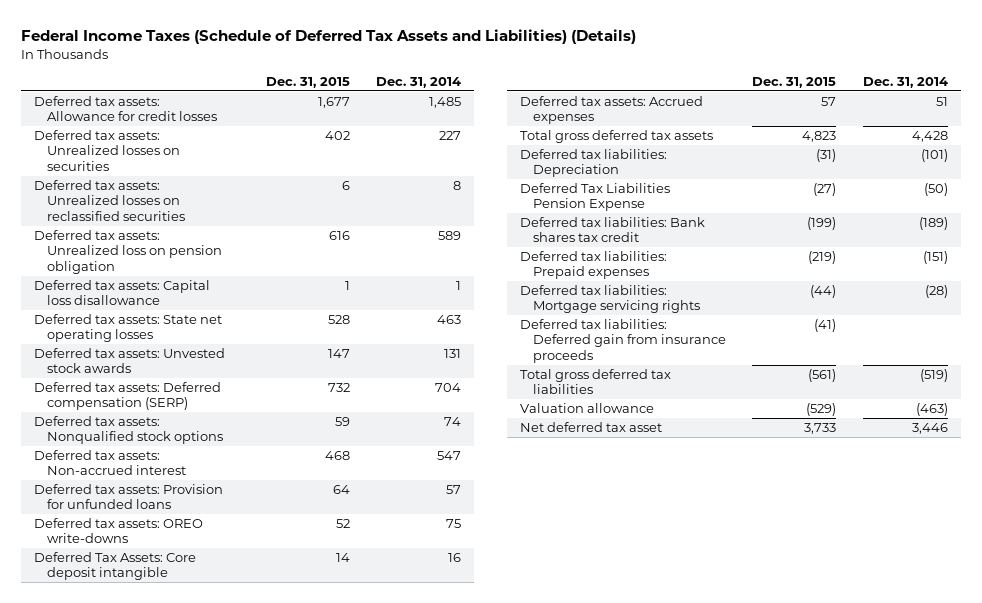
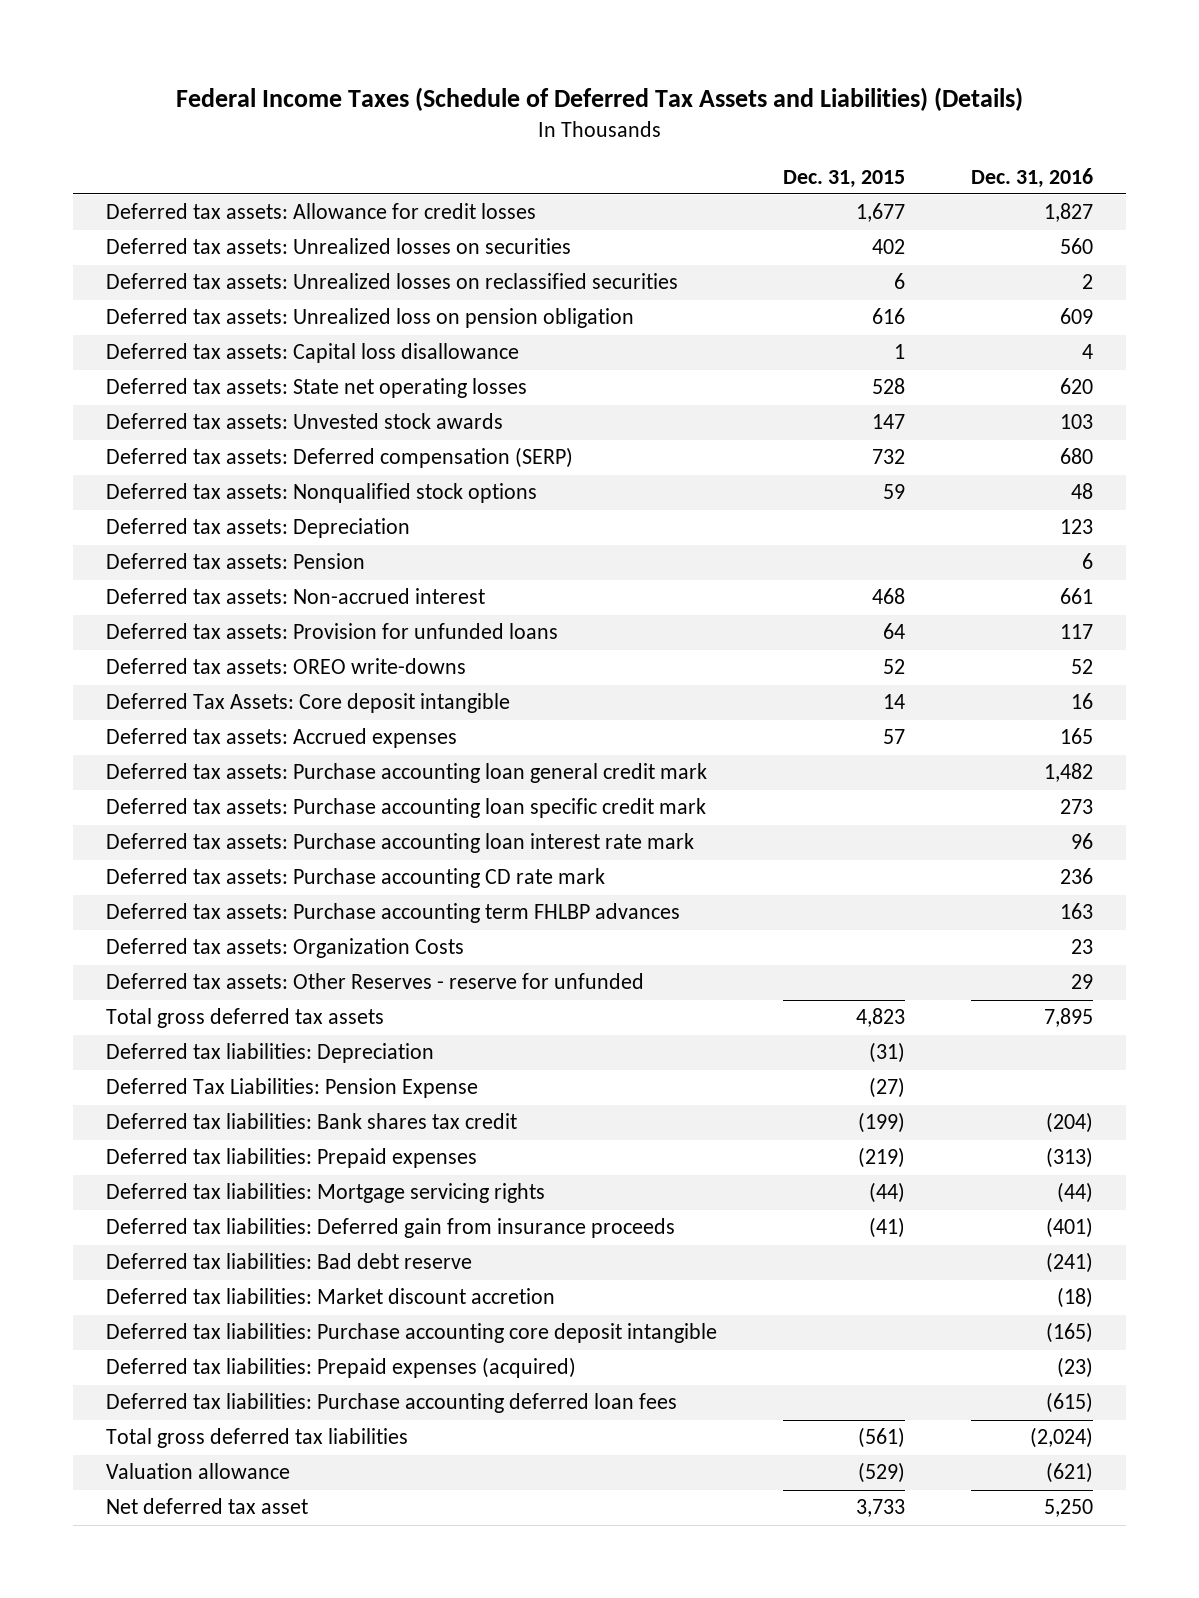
[376,76,462,88] Dec. 31, 2014 -> none
none -> [971,167,1094,188] Dec. 31, 2016
none -> [105,518,410,539] Deferred tax assets: Depreciation
none -> [105,553,365,570] Deferred tax assets: Pension
none -> [105,763,707,784] Deferred tax assets: Purchase accounting loan general credit mark
none -> [105,798,706,819] Deferred tax assets: Purchase accounting loan specific credit mark
none -> [105,833,694,854] Deferred tax assets: Purchase accounting loan interest rate mark
none -> [105,868,605,889] Deferred tax assets: Purchase accounting CD rate mark
none -> [105,903,680,924] Deferred tax assets: Purchase accounting term FHLBP advances
none -> [105,938,464,959] Deferred tax assets: Organization Costs
none -> [105,973,644,990] Deferred tax assets: Other Reserves - reserve for unfunded
[520,183,671,212] Deferred Tax Liabilities Pension Expense -> [105,1078,478,1099] Deferred Tax Liabilities: Pension Expense
none -> [105,1253,472,1270] Deferred tax liabilities: Bad debt reserve
none -> [105,1288,555,1305] Deferred tax liabilities: Market discount accretion
none -> [105,1323,717,1344] Deferred tax liabilities: Purchase accounting core deposit intangible
none -> [105,1357,576,1379] Deferred tax liabilities: Prepaid expenses (acquired)
none -> [105,1393,677,1414] Deferred tax liabilities: Purchase accounting deferred loan fees

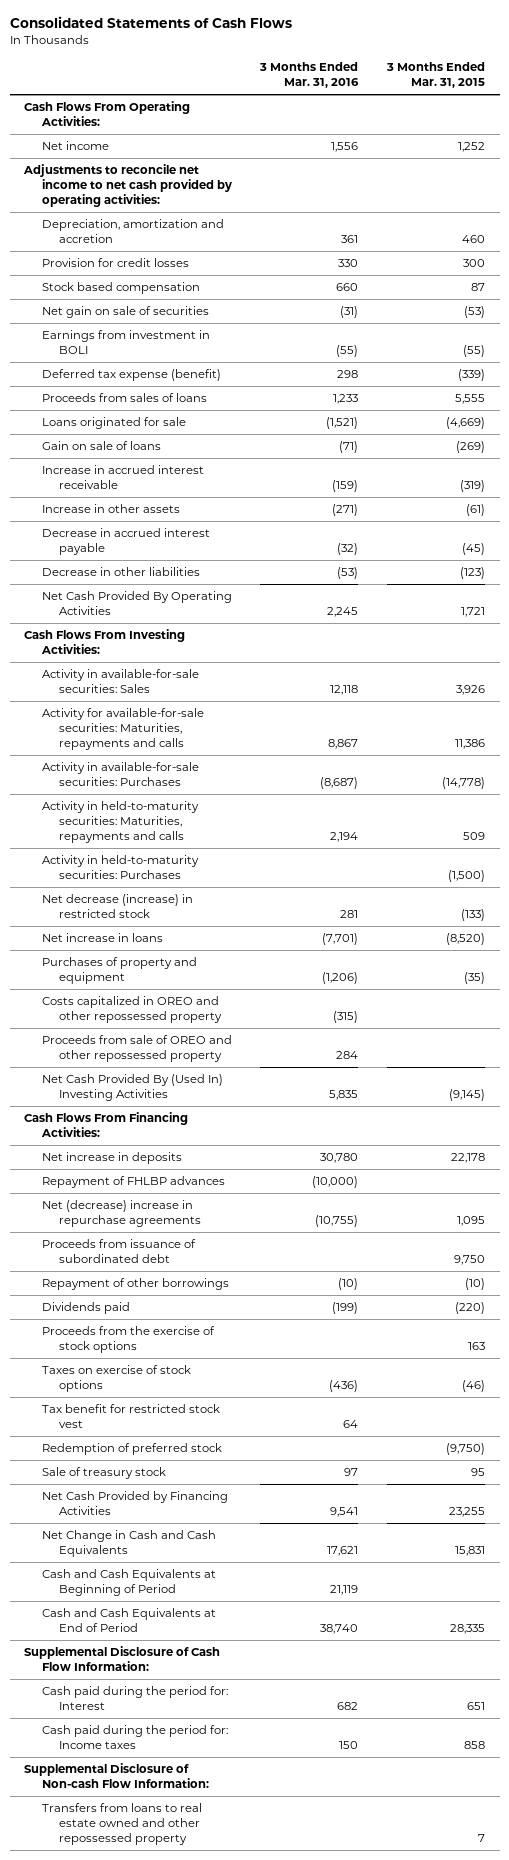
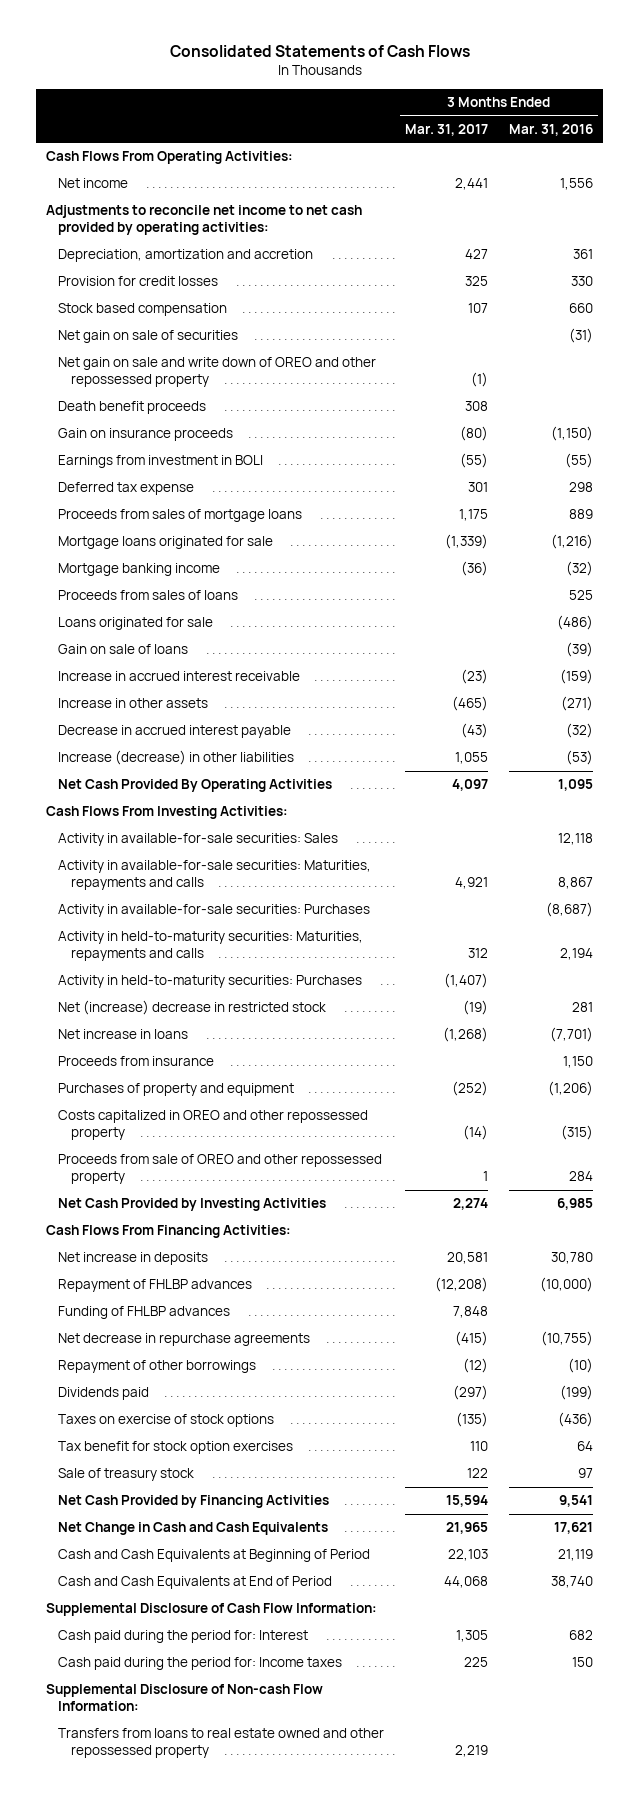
[386,62,486,89] 3 Months Ended Mar. 31, 2015 -> none
none -> [405,123,489,136] Mar. 31, 2017
none -> [58,357,377,388] Net gain on sale and write down of OREO and other repossessed property
none -> [58,401,207,415] Death benefit proceeds
none -> [58,428,234,442] Gain on insurance proceeds
[41,369,221,382] Deferred tax expense (benefit) -> [58,482,195,496] Deferred tax expense
none -> [58,509,303,523] Proceeds from sales of mortgage loans
none -> [58,536,274,550] Mortgage loans originated for sale
none -> [58,563,221,577] Mortgage banking income
[333,394,359,405] 1,233 -> [568,590,593,601] 525
[326,417,359,430] (1,521) -> [556,615,593,631] (486)
[339,441,359,454] (71) -> [565,642,593,658] (39)
[41,567,200,577] Decrease in other liabilities -> [58,750,295,766] Increase (decrease) in other liabilities
[327,607,359,618] 2,245 -> [557,779,593,792] 1,095
[41,708,204,751] Activity for available-for-sale securities: Maturities, repayments and calls -> [58,860,372,891] Activity in available-for-sale securities: Maturities, repayments and calls
[41,894,193,919] Net decrease (increase) in restricted stock -> [58,1000,327,1016] Net (increase) decrease in restricted stock
none -> [58,1056,215,1067] Proceeds from insurance
[41,1074,223,1102] Net Cash Provided By (Used In) Investing Activities -> [58,1198,327,1212] Net Cash Provided by Investing Activities
[329,1090,359,1101] 5,835 -> [556,1198,593,1211] 6,985
[41,1239,196,1264] Proceeds from issuance of subordinated debt -> none
none -> [58,1306,231,1320] Funding of FHLBP advances
[41,1200,202,1228] Net (decrease) increase in repurchase agreements -> [58,1333,311,1347] Net decrease in repurchase agreements
[41,1326,215,1354] Proceeds from the exercise of stock options -> none
[41,1443,222,1456] Redemption of preferred stock -> none
[41,1404,220,1429] Tax benefit for restricted stock vest -> [58,1441,294,1455] Tax benefit for stock option exercises

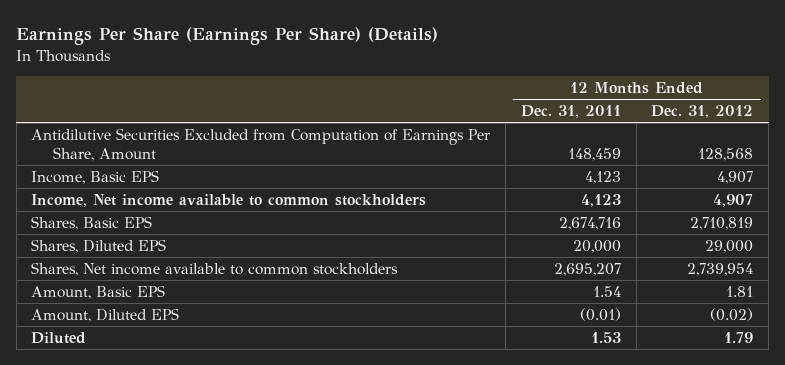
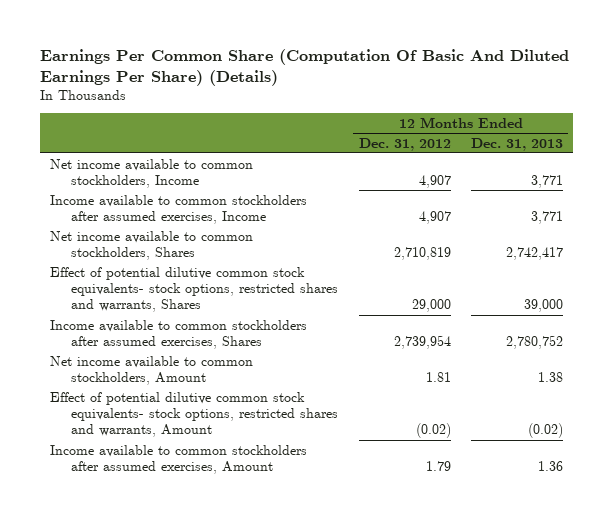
[16,27,439,46] Earnings Per Share (Earnings Per Share) (Details) -> [39,48,569,86] Earnings Per Common Share (Computation Of Basic And Diluted Earnings Per Share) (Details)
[520,105,621,119] Dec. 31, 2011 -> none
none -> [470,137,563,151] Dec. 31, 2013
[31,127,492,162] Antidilutive Securities Excluded from Computation of Earnings Per Share, Amount -> none
[31,169,160,184] Income, Basic EPS -> [50,158,254,188] Net income available to common stockholders, Income
[31,193,427,207] Income, Net income available to common stockholders -> [50,194,308,224] Income available to common stockholders after assumed exercises, Income
[31,215,153,230] Shares, Basic EPS -> [50,230,254,260] Net income available to common stockholders, Shares
[31,238,167,253] Shares, Diluted EPS -> [50,266,339,313] Effect of potential dilutive common stock equivalents- stock options, restricted shares and warrants, Shares
[31,261,399,276] Shares, Net income available to common stockholders -> [50,319,308,349] Income available to common stockholders after assumed exercises, Shares
[31,284,166,299] Amount, Basic EPS -> [50,355,254,385] Net income available to common stockholders, Amount
[31,307,180,322] Amount, Diluted EPS -> [50,391,339,438] Effect of potential dilutive common stock equivalents- stock options, restricted shares and warrants, Amount
[31,331,87,344] Diluted -> [50,444,308,474] Income available to common stockholders after assumed exercises, Amount

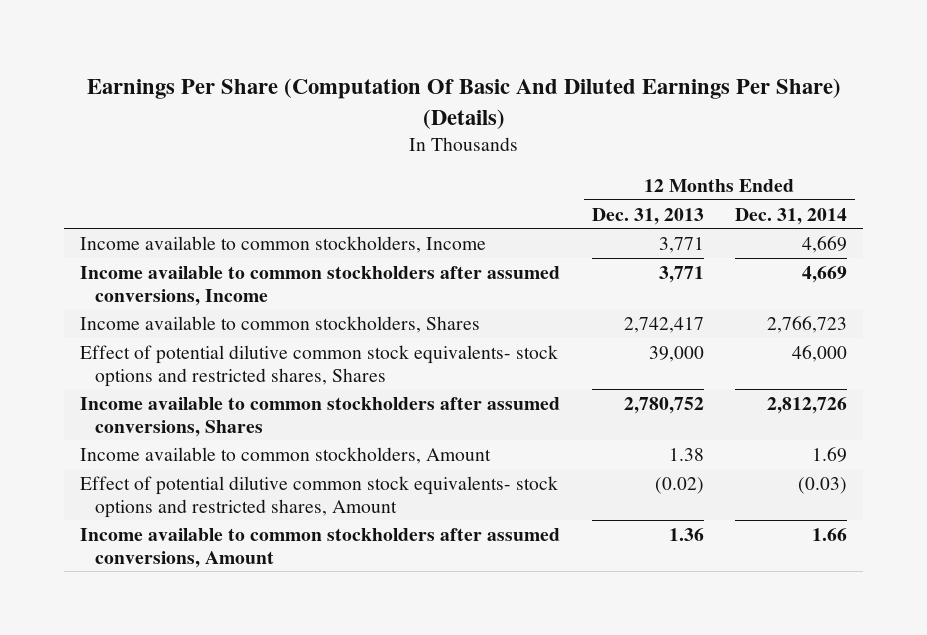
[39,48,569,86] Earnings Per Common Share (Computation Of Basic And Diluted Earnings Per Share) (Details) -> [86,78,841,129] Earnings Per Share (Computation Of Basic And Diluted Earnings Per Share) (Details)
[358,137,451,151] Dec. 31, 2012 -> none
none -> [735,207,848,225] Dec. 31, 2014
[50,158,254,188] Net income available to common stockholders, Income -> [79,235,486,253] Income available to common stockholders, Income
[50,194,308,224] Income available to common stockholders after assumed exercises, Income -> [79,265,560,306] Income available to common stockholders after assumed conversions, Income
[50,230,254,260] Net income available to common stockholders, Shares -> [79,315,480,333] Income available to common stockholders, Shares
[50,266,339,313] Effect of potential dilutive common stock equivalents- stock options, restricted shares and warrants, Shares -> [79,344,558,387] Effect of potential dilutive common stock equivalents- stock options and restricted shares, Shares
[50,319,308,349] Income available to common stockholders after assumed exercises, Shares -> [79,396,560,437] Income available to common stockholders after assumed conversions, Shares
[50,355,254,385] Net income available to common stockholders, Amount -> [79,446,491,464] Income available to common stockholders, Amount
[50,391,339,438] Effect of potential dilutive common stock equivalents- stock options, restricted shares and warrants, Amount -> [79,475,558,518] Effect of potential dilutive common stock equivalents- stock options and restricted shares, Amount
[50,444,308,474] Income available to common stockholders after assumed exercises, Amount -> [79,527,560,568] Income available to common stockholders after assumed conversions, Amount

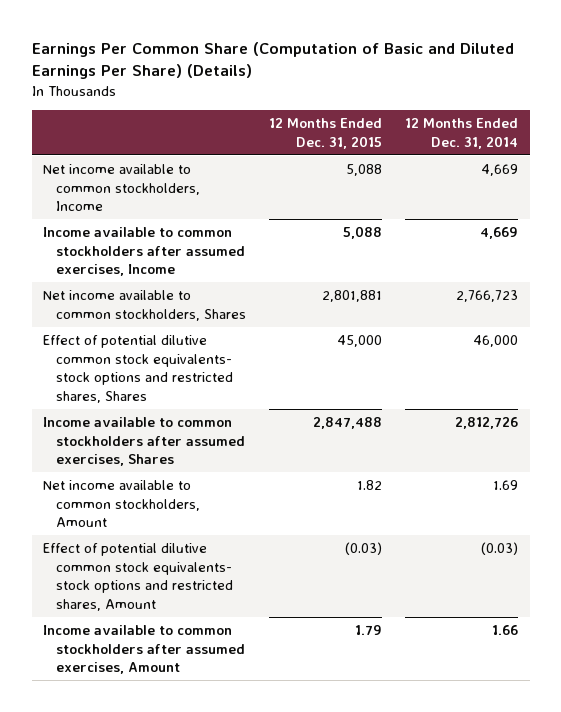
[86,78,841,129] Earnings Per Share (Computation Of Basic And Diluted Earnings Per Share) (Details) -> [31,41,514,80] Earnings Per Common Share (Computation of Basic and Diluted Earnings Per Share) (Details)
[591,207,704,225] Dec. 31, 2013 -> none
none -> [269,118,383,149] 12 Months Ended Dec. 31, 2015
[79,235,486,253] Income available to common stockholders, Income -> [43,163,200,212] Net income available to common stockholders, Income
[79,265,560,306] Income available to common stockholders after assumed conversions, Income -> [43,226,245,277] Income available to common stockholders after assumed exercises, Income
[79,315,480,333] Income available to common stockholders, Shares -> [43,289,246,321] Net income available to common stockholders, Shares
[79,396,560,437] Income available to common stockholders after assumed conversions, Shares -> [43,416,245,467] Income available to common stockholders after assumed exercises, Shares
[79,446,491,464] Income available to common stockholders, Amount -> [43,479,200,528] Net income available to common stockholders, Amount
[79,527,560,568] Income available to common stockholders after assumed conversions, Amount -> [43,624,245,675] Income available to common stockholders after assumed exercises, Amount

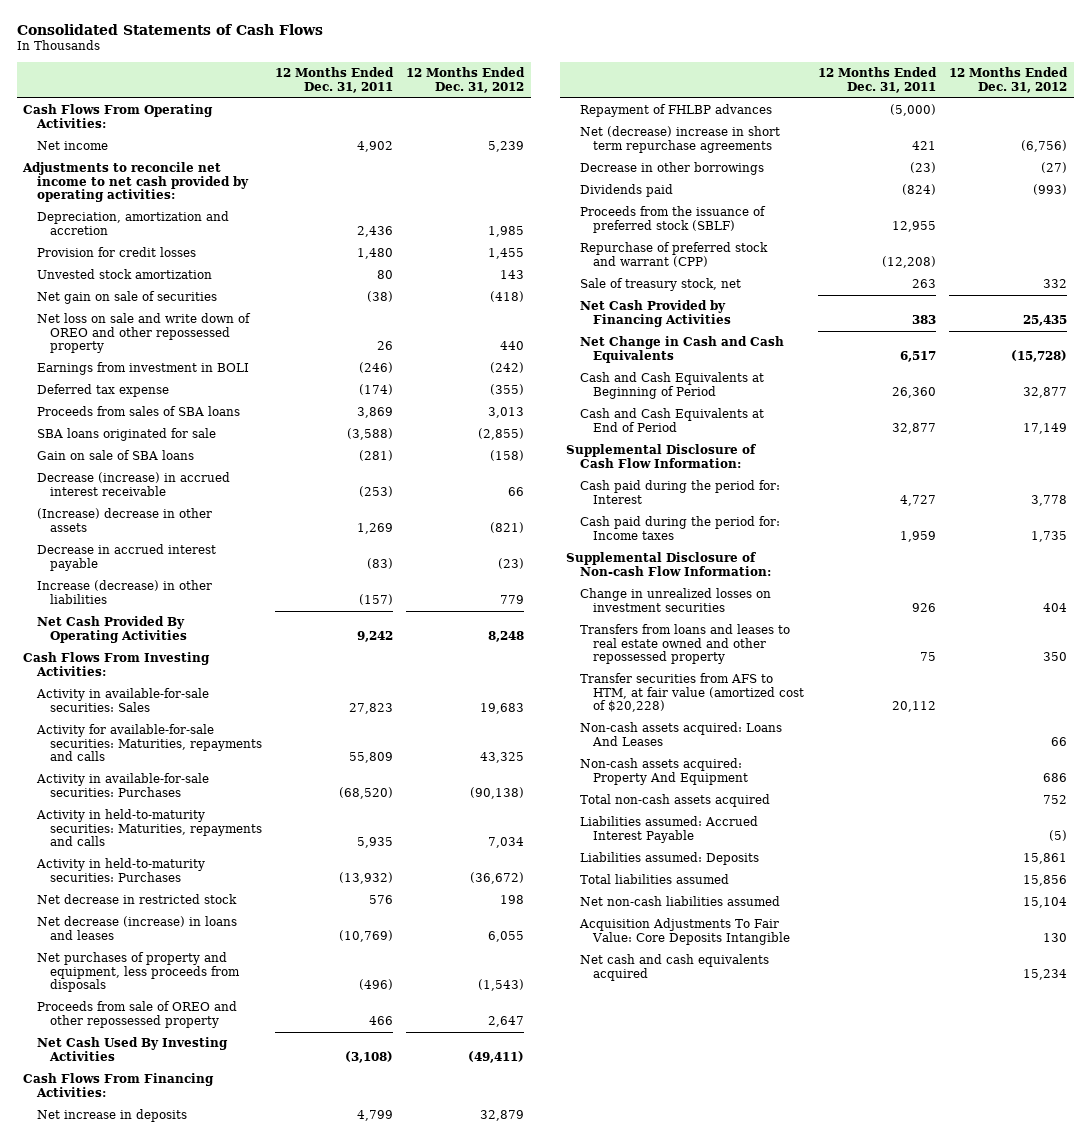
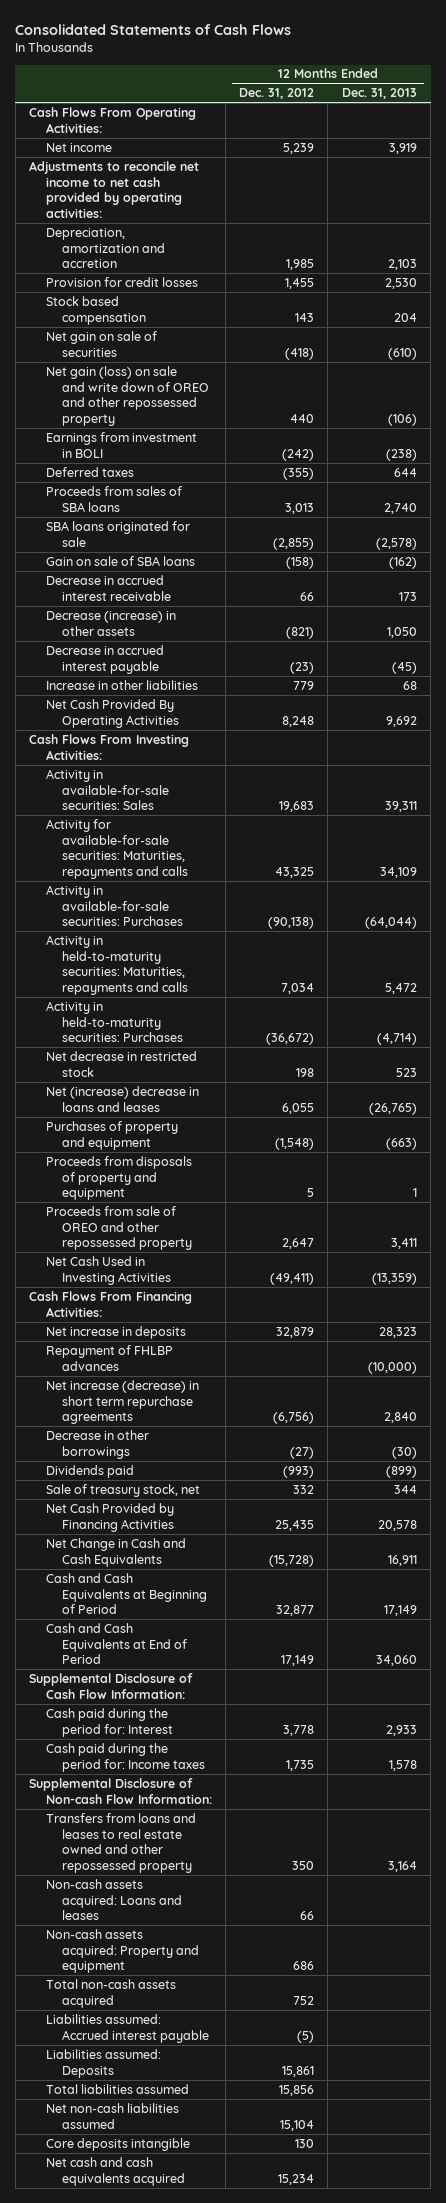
[275,67,395,93] 12 Months Ended Dec. 31, 2011 -> none
none -> [341,88,417,100] Dec. 31, 2013
[36,269,212,280] Unvested stock amortization -> [45,295,147,325] Stock based compensation
[36,313,251,354] Net loss on sale and write down of OREO and other repossessed property -> [45,365,210,427] Net gain (loss) on sale and write down of OREO and other repossessed property
[36,384,169,398] Deferred tax expense -> [45,466,134,477] Deferred taxes
[36,472,230,496] Decrease (increase) in accrued interest receivable -> [45,574,172,601] Decrease in accrued interest receivable
[36,508,212,532] (Increase) decrease in other assets -> [45,610,176,636] Decrease (increase) in other assets
[36,580,212,604] Increase (decrease) in other liabilities -> [45,679,198,690] Increase in other liabilities
[36,916,237,940] Net decrease (increase) in loans and leases -> [45,1085,199,1112] Net (increase) decrease in loans and leases
[36,952,241,993] Net purchases of property and equipment, less proceeds from disposals -> [45,1120,178,1150] Purchases of property and equipment
[478,979,525,992] (1,543) -> [275,1137,315,1150] (1,548)
none -> [45,1155,192,1201] Proceeds from disposals of property and equipment
[36,1037,228,1061] Net Cash Used By Investing Activities -> [45,1255,172,1285] Net Cash Used in Investing Activities
[579,126,780,153] Net (decrease) increase in short term repurchase agreements -> [45,1379,199,1425] Net increase (decrease) in short term repurchase agreements
[579,206,766,233] Proceeds from the issuance of preferred stock (SBLF) -> none
[579,242,768,267] Repurchase of preferred stock and warrant (CPP) -> none
[579,588,771,612] Change in unrealized losses on investment securities -> none
[579,673,805,713] Transfer securities from AFS to HTM, at fair value (amortized cost of $20,228) -> none
[579,722,782,746] Non-cash assets acquired: Loans And Leases -> [45,1878,183,1921] Non-cash assets acquired: Loans and leases
[579,758,749,785] Non-cash assets acquired: Property And Equipment -> [45,1928,200,1974] Non-cash assets acquired: Property and equipment
[579,816,758,843] Liabilities assumed: Accrued Interest Payable -> [45,2013,210,2043] Liabilities assumed: Accrued interest payable
[578,918,791,945] Acquisition Adjustments To Fair Value: Core Deposits Intangible -> [45,2137,190,2151] Core deposits intangible

